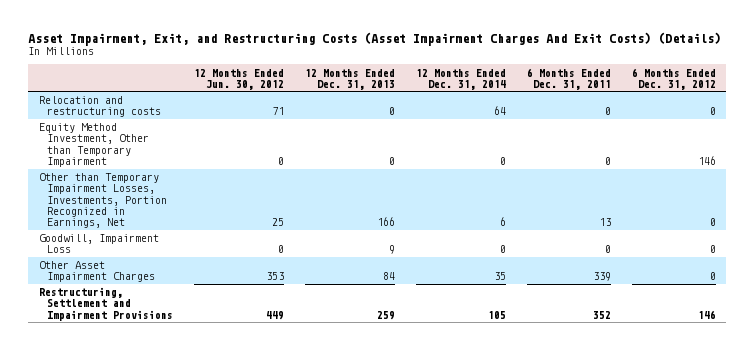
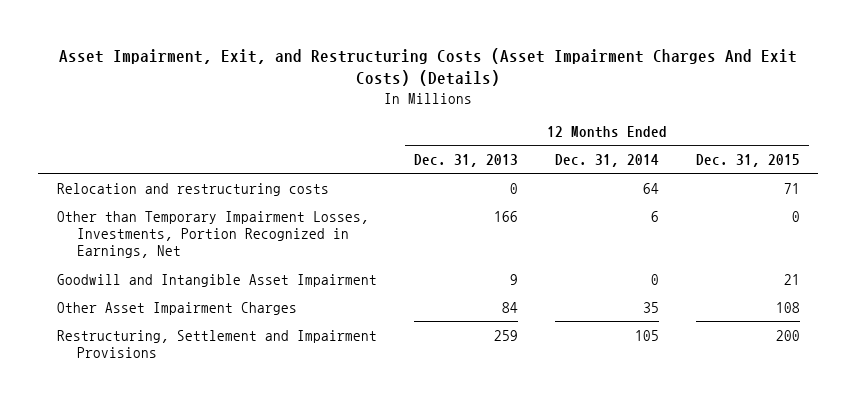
[194,68,285,90] 12 Months Ended Jun. 30, 2012 -> none
[526,67,611,90] 6 Months Ended Dec. 31, 2011 -> none
[631,67,716,90] 6 Months Ended Dec. 31, 2012 -> none
none -> [695,153,800,167] Dec. 31, 2015
[38,123,150,168] Equity Method Investment, Other than Temporary Impairment -> none
[38,234,159,254] Goodwill, Impairment Loss -> none
none -> [56,273,377,287] Goodwill and Intangible Asset Impairment

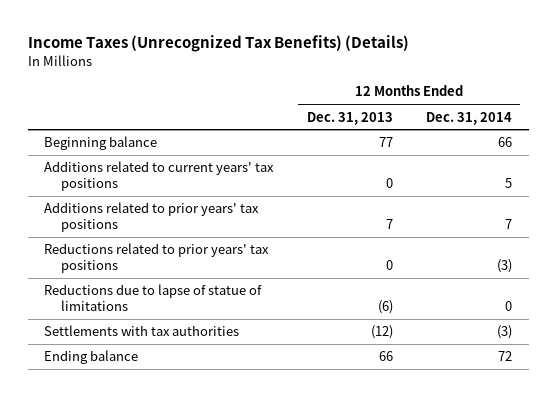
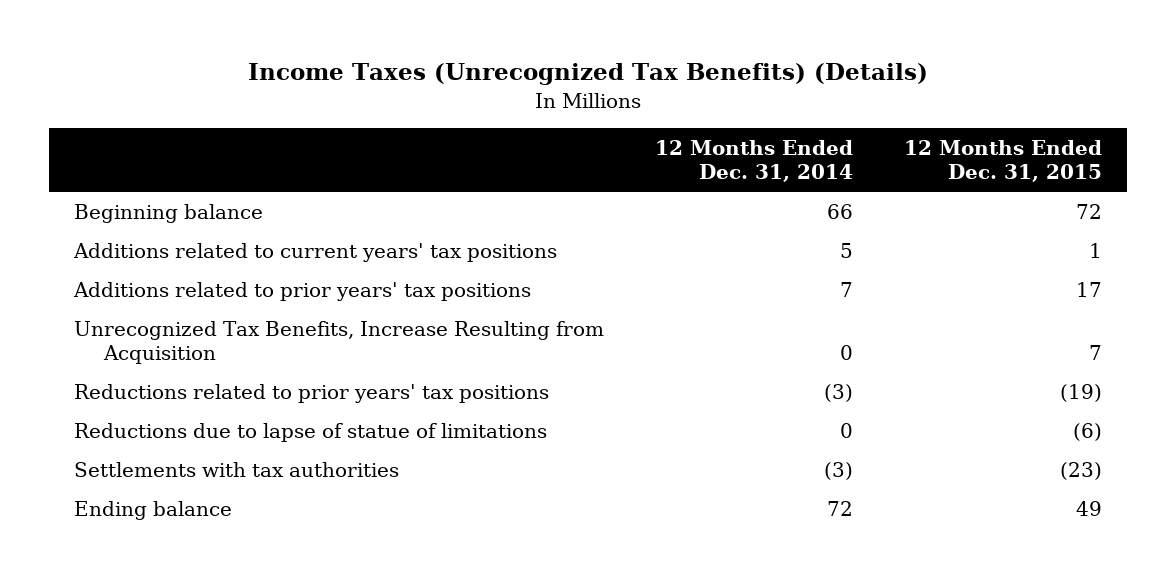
[306,111,393,125] Dec. 31, 2013 -> none
none -> [904,139,1103,182] 12 Months Ended Dec. 31, 2015
none -> [74,321,605,365] Unrecognized Tax Benefits, Increase Resulting from Acquisition

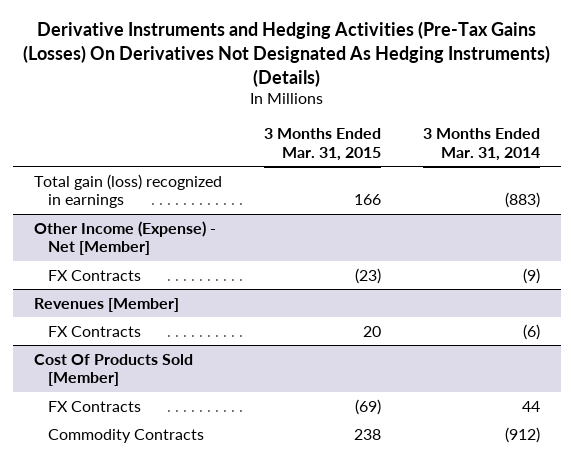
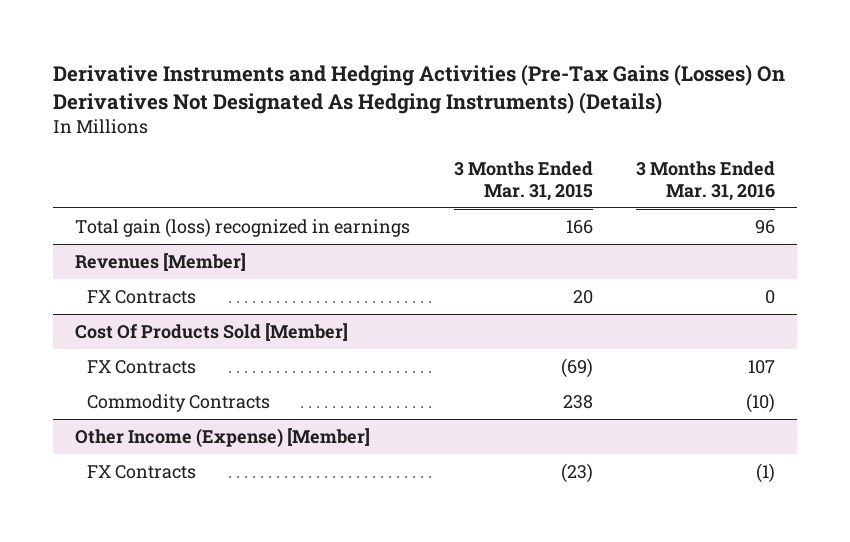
[422,128,540,161] 3 Months Ended Mar. 31, 2014 -> none
none -> [636,160,776,201] 3 Months Ended Mar. 31, 2016
[33,220,216,256] Other Income (Expense) - Net [Member] -> none
[48,269,142,281] FX Contracts -> none
none -> [74,427,370,447] Other Income (Expense) [Member]
none -> [87,464,197,479] FX Contracts

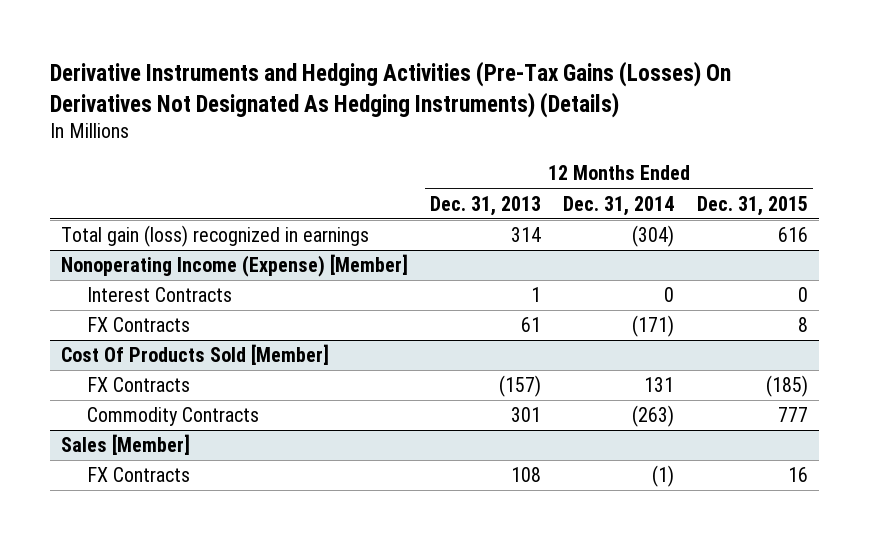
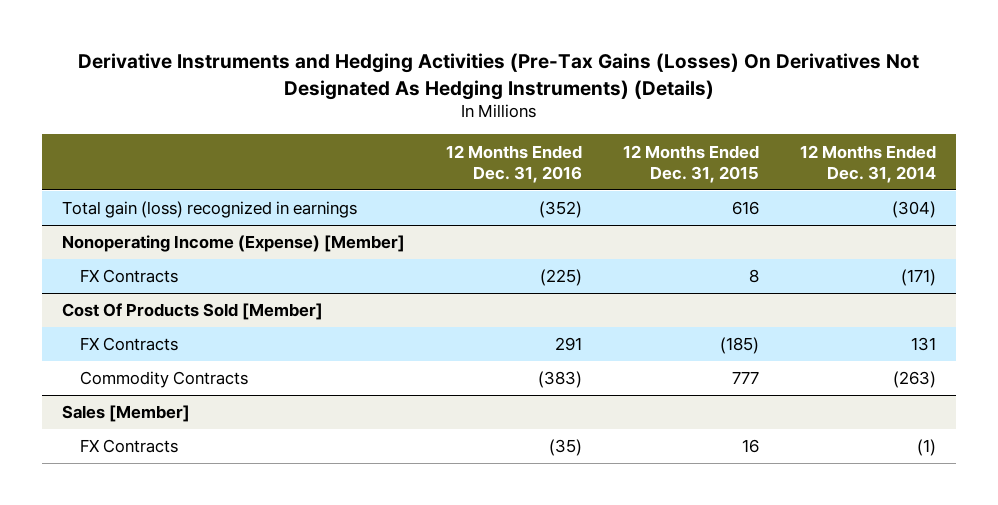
[430,195,542,216] Dec. 31, 2013 -> none
none -> [446,144,583,183] 12 Months Ended Dec. 31, 2016
[86,287,232,303] Interest Contracts -> none

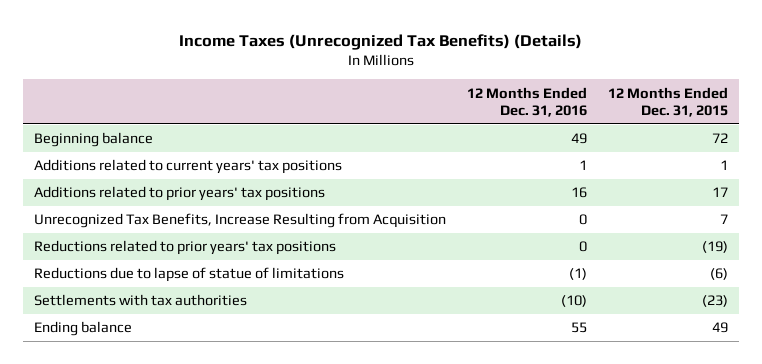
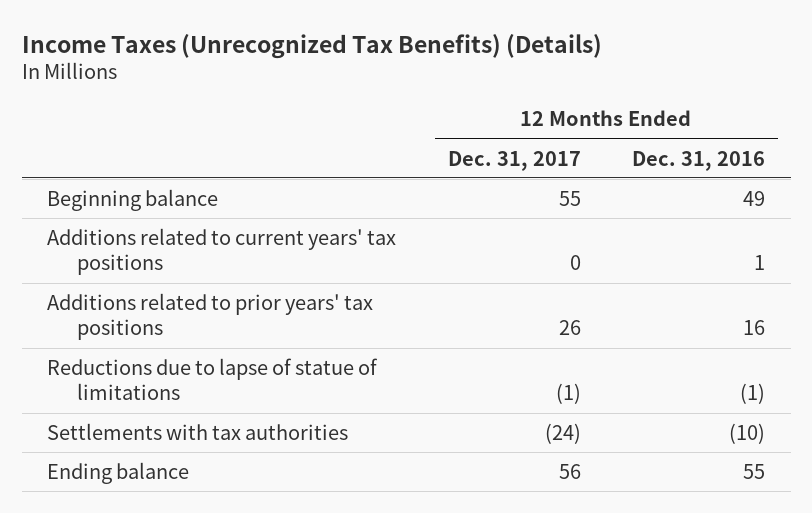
[608,86,729,117] 12 Months Ended Dec. 31, 2015 -> none
none -> [447,150,581,171] Dec. 31, 2017
[33,213,446,229] Unrecognized Tax Benefits, Increase Resulting from Acquisition -> none
[33,240,336,256] Reductions related to prior years' tax positions -> none

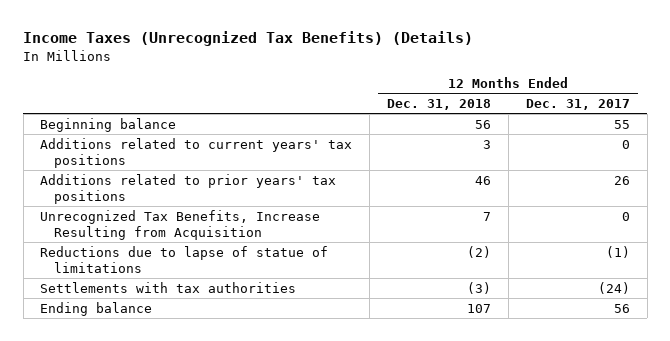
[631,150,765,171] Dec. 31, 2016 -> none
none -> [387,98,492,110] Dec. 31, 2018
none -> [40,209,321,240] Unrecognized Tax Benefits, Increase Resulting from Acquisition

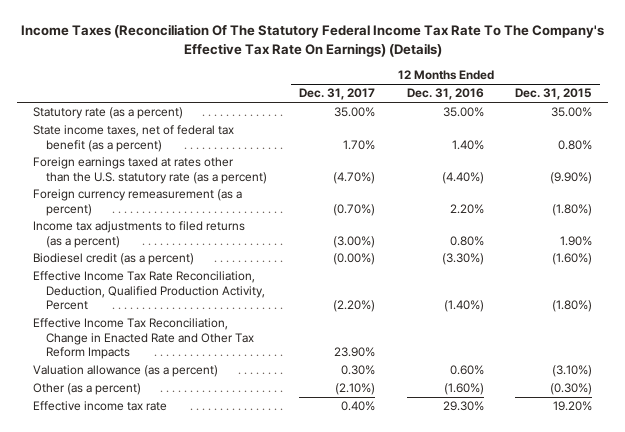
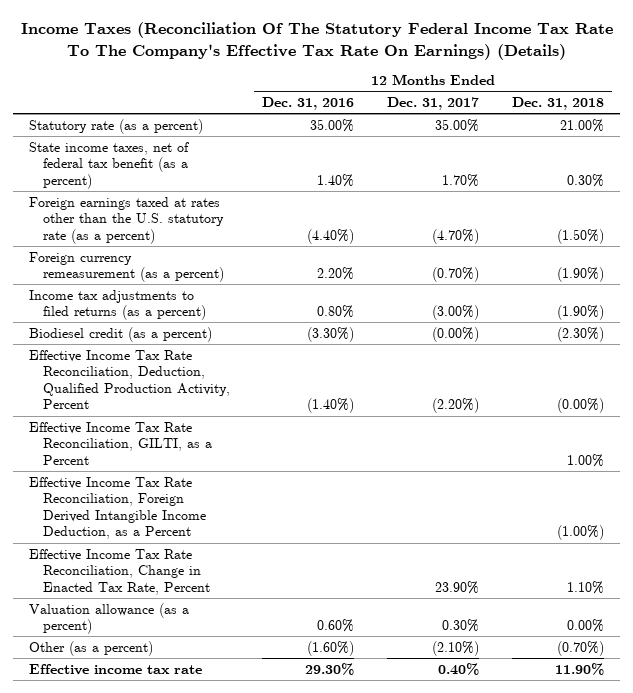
[515,88,593,101] Dec. 31, 2015 -> none
none -> [511,97,604,111] Dec. 31, 2018
none -> [29,421,212,465] Effective Income Tax Rate Reconciliation, GILTI, as a Percent
none -> [29,476,206,540] Effective Income Tax Rate Reconciliation, Foreign Derived Intangible Income Deduction, as a Percent
[32,318,255,359] Effective Income Tax Reconciliation, Change in Enacted Rate and Other Tax Reform Impacts -> [29,548,210,595] Effective Income Tax Rate Reconciliation, Change in Enacted Tax Rate, Percent

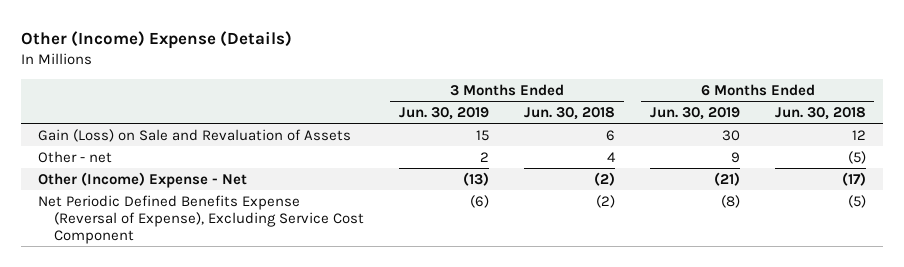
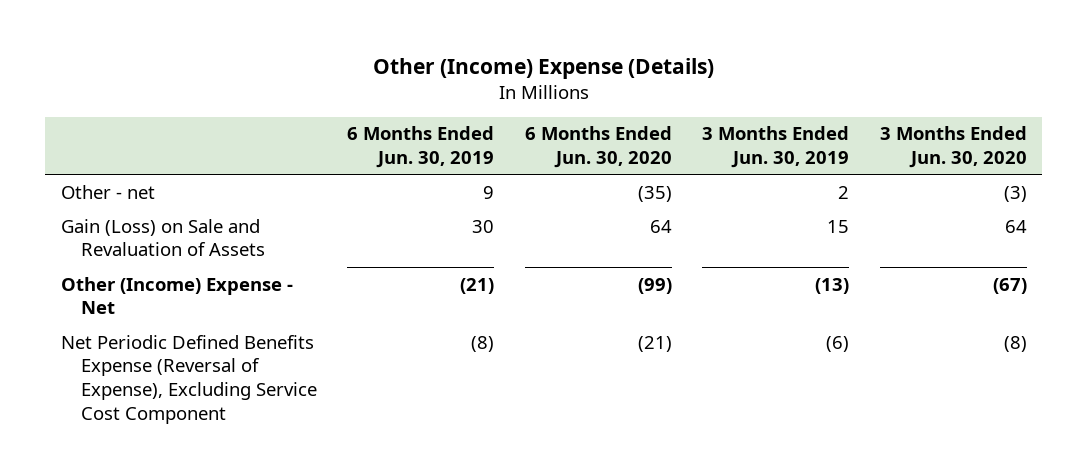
[523,106,615,120] Jun. 30, 2018 -> none
[774,106,866,120] Jun. 30, 2018 -> none
none -> [524,126,672,169] 6 Months Ended Jun. 30, 2020
none -> [879,126,1027,169] 3 Months Ended Jun. 30, 2020
[38,128,352,142] Gain (Loss) on Sale and Revaluation of Assets -> [60,218,265,257] Gain (Loss) on Sale and Revaluation of Assets

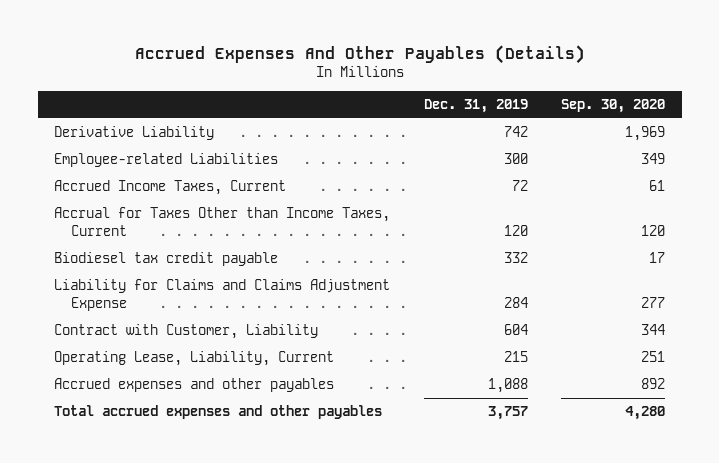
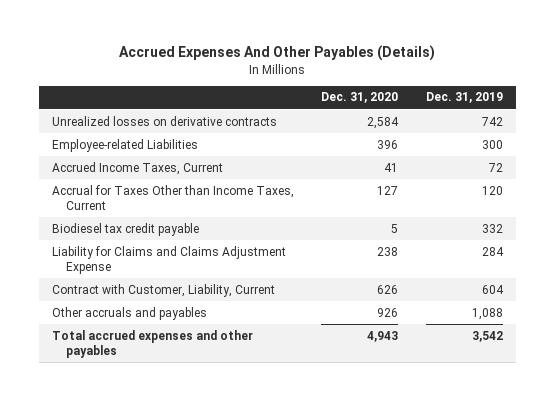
[560,98,665,113] Sep. 30, 2020 -> none
none -> [321,92,399,104] Dec. 31, 2020
[54,126,215,141] Derivative Liability -> [52,115,278,126] Unrealized losses on derivative contracts
[54,351,335,367] Operating Lease, Liability, Current -> none
[54,324,319,340] Contract with Customer, Liability -> [52,283,276,297] Contract with Customer, Liability, Current
[54,378,335,393] Accrued expenses and other payables -> [52,306,208,320] Other accruals and payables
[487,406,528,421] 3,757 -> [471,330,503,342] 3,542

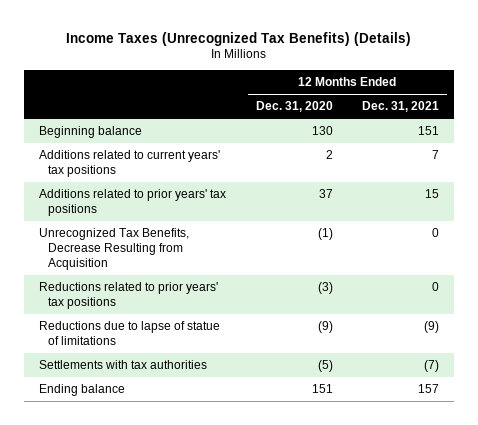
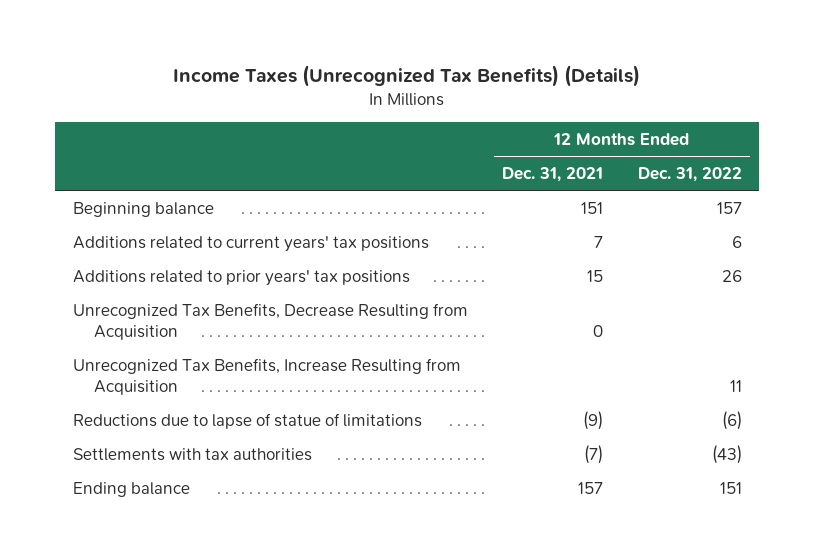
[255,101,333,113] Dec. 31, 2020 -> none
none -> [637,166,742,182] Dec. 31, 2022
[39,282,219,309] Reductions related to prior years' tax positions -> none
none -> [72,357,461,395] Unrecognized Tax Benefits, Increase Resulting from Acquisition

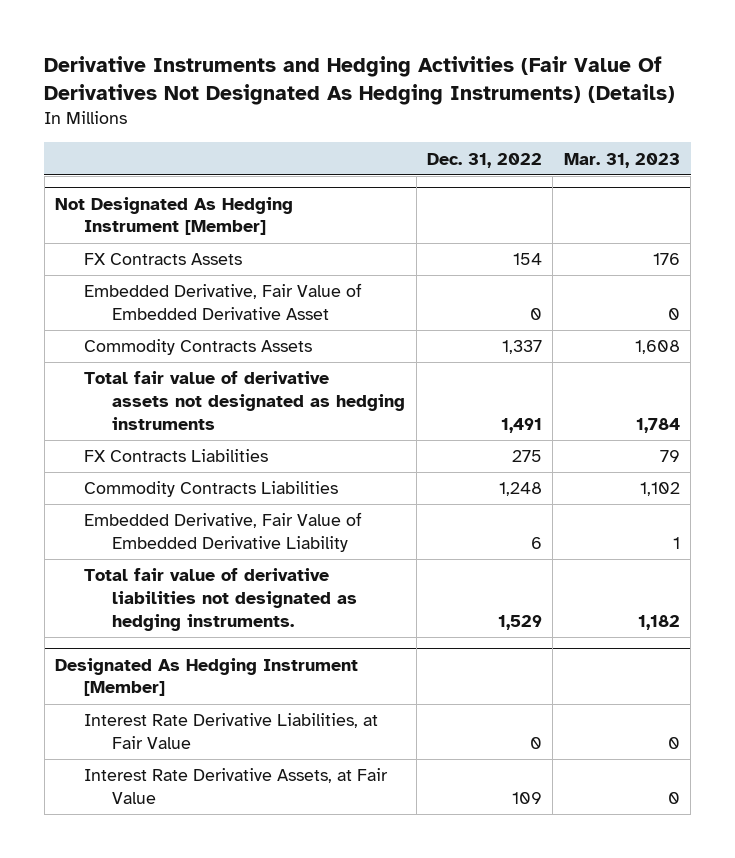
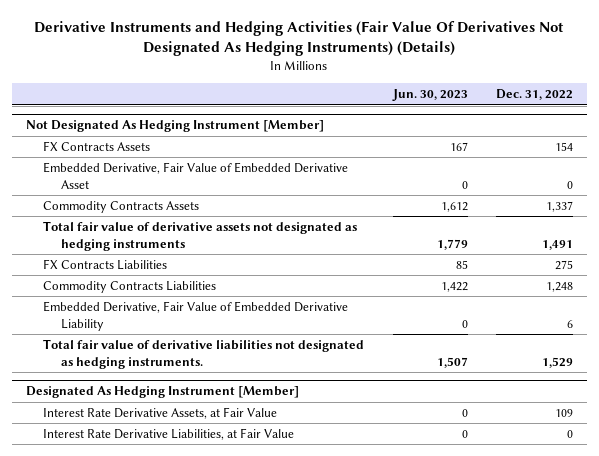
[563,152,680,168] Mar. 31, 2023 -> none
none -> [391,89,468,102] Jun. 30, 2023
[83,713,378,750] Interest Rate Derivative Liabilities, at Fair Value -> [43,427,295,440] Interest Rate Derivative Liabilities, at Fair Value

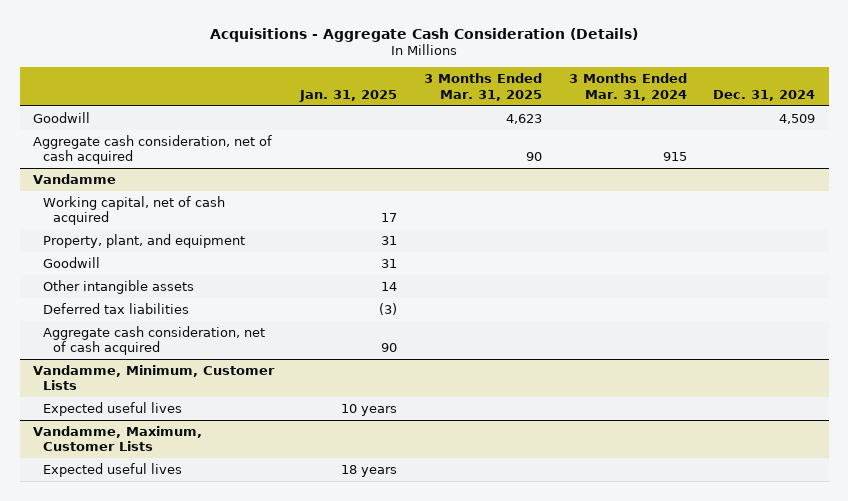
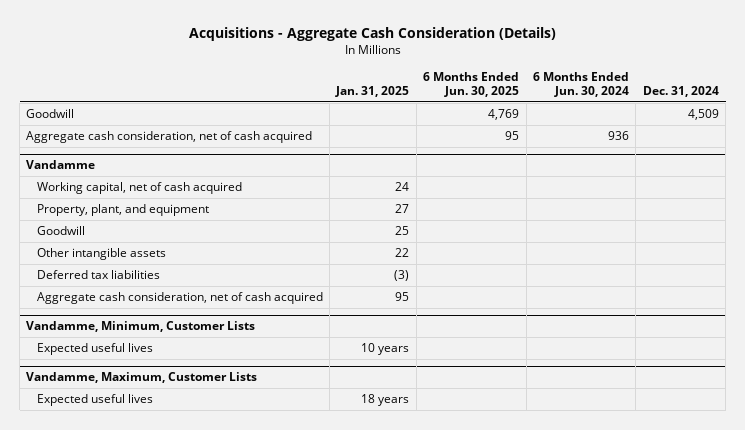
[424,73,543,101] 3 Months Ended Mar. 31, 2025 -> none
[568,73,687,101] 3 Months Ended Mar. 31, 2024 -> none
none -> [423,71,520,97] 6 Months Ended Jun. 30, 2025
none -> [532,71,629,97] 6 Months Ended Jun. 30, 2024
[381,213,398,223] 17 -> [395,182,410,192] 24
[381,235,398,245] 31 -> [395,204,410,214] 27
[381,258,398,268] 31 -> [395,226,410,236] 25
[381,281,398,291] 14 -> [395,248,410,258] 22
[381,343,398,353] 90 -> [395,292,410,302] 95

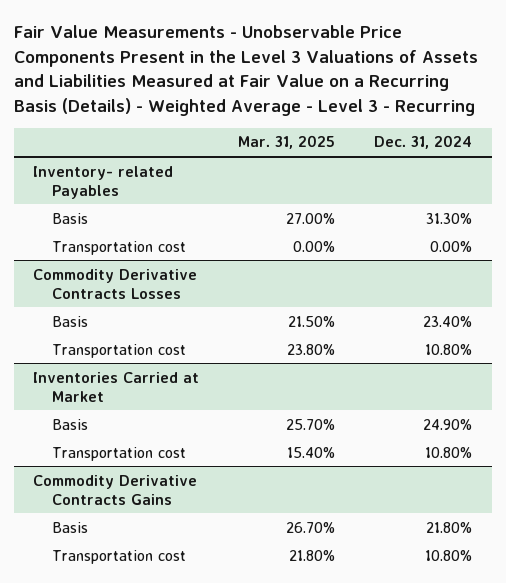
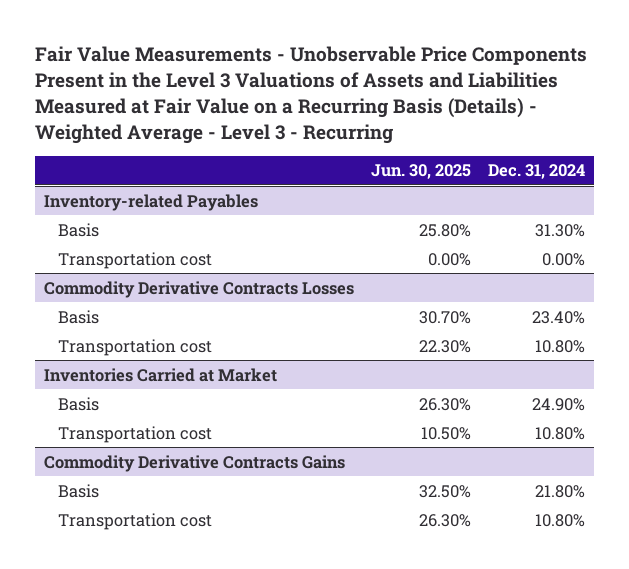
[238,135,336,150] Mar. 31, 2025 -> none
none -> [371,164,472,180] Jun. 30, 2025
[33,165,174,199] Inventory- related Payables -> [44,193,259,211] Inventory-related Payables

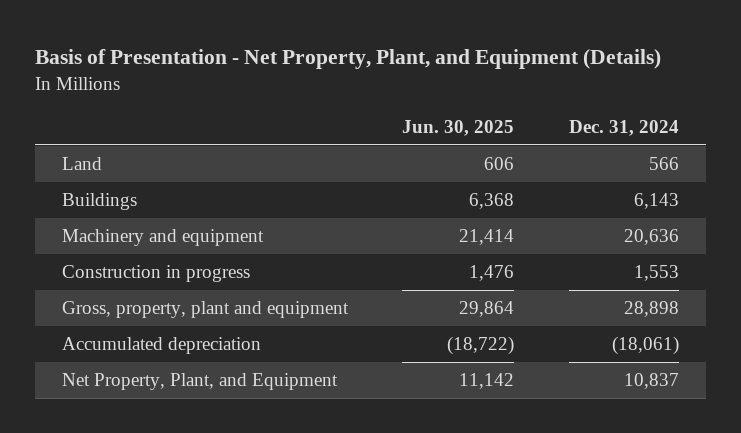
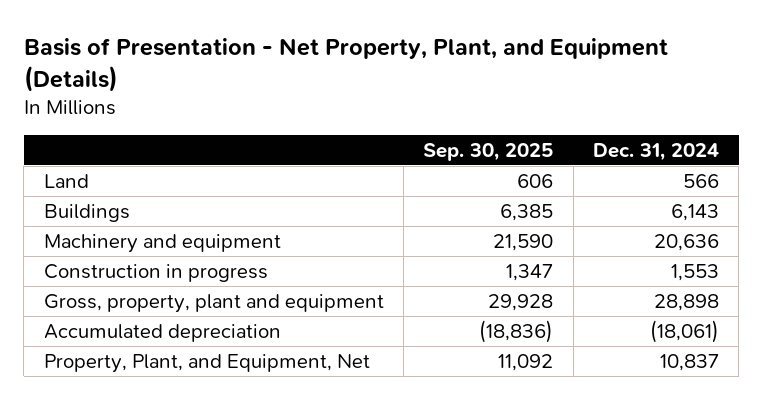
[402,119,515,136] Jun. 30, 2025 -> none
none -> [423,142,554,161] Sep. 30, 2025
[61,373,338,391] Net Property, Plant, and Equipment -> [43,354,370,374] Property, Plant, and Equipment, Net

